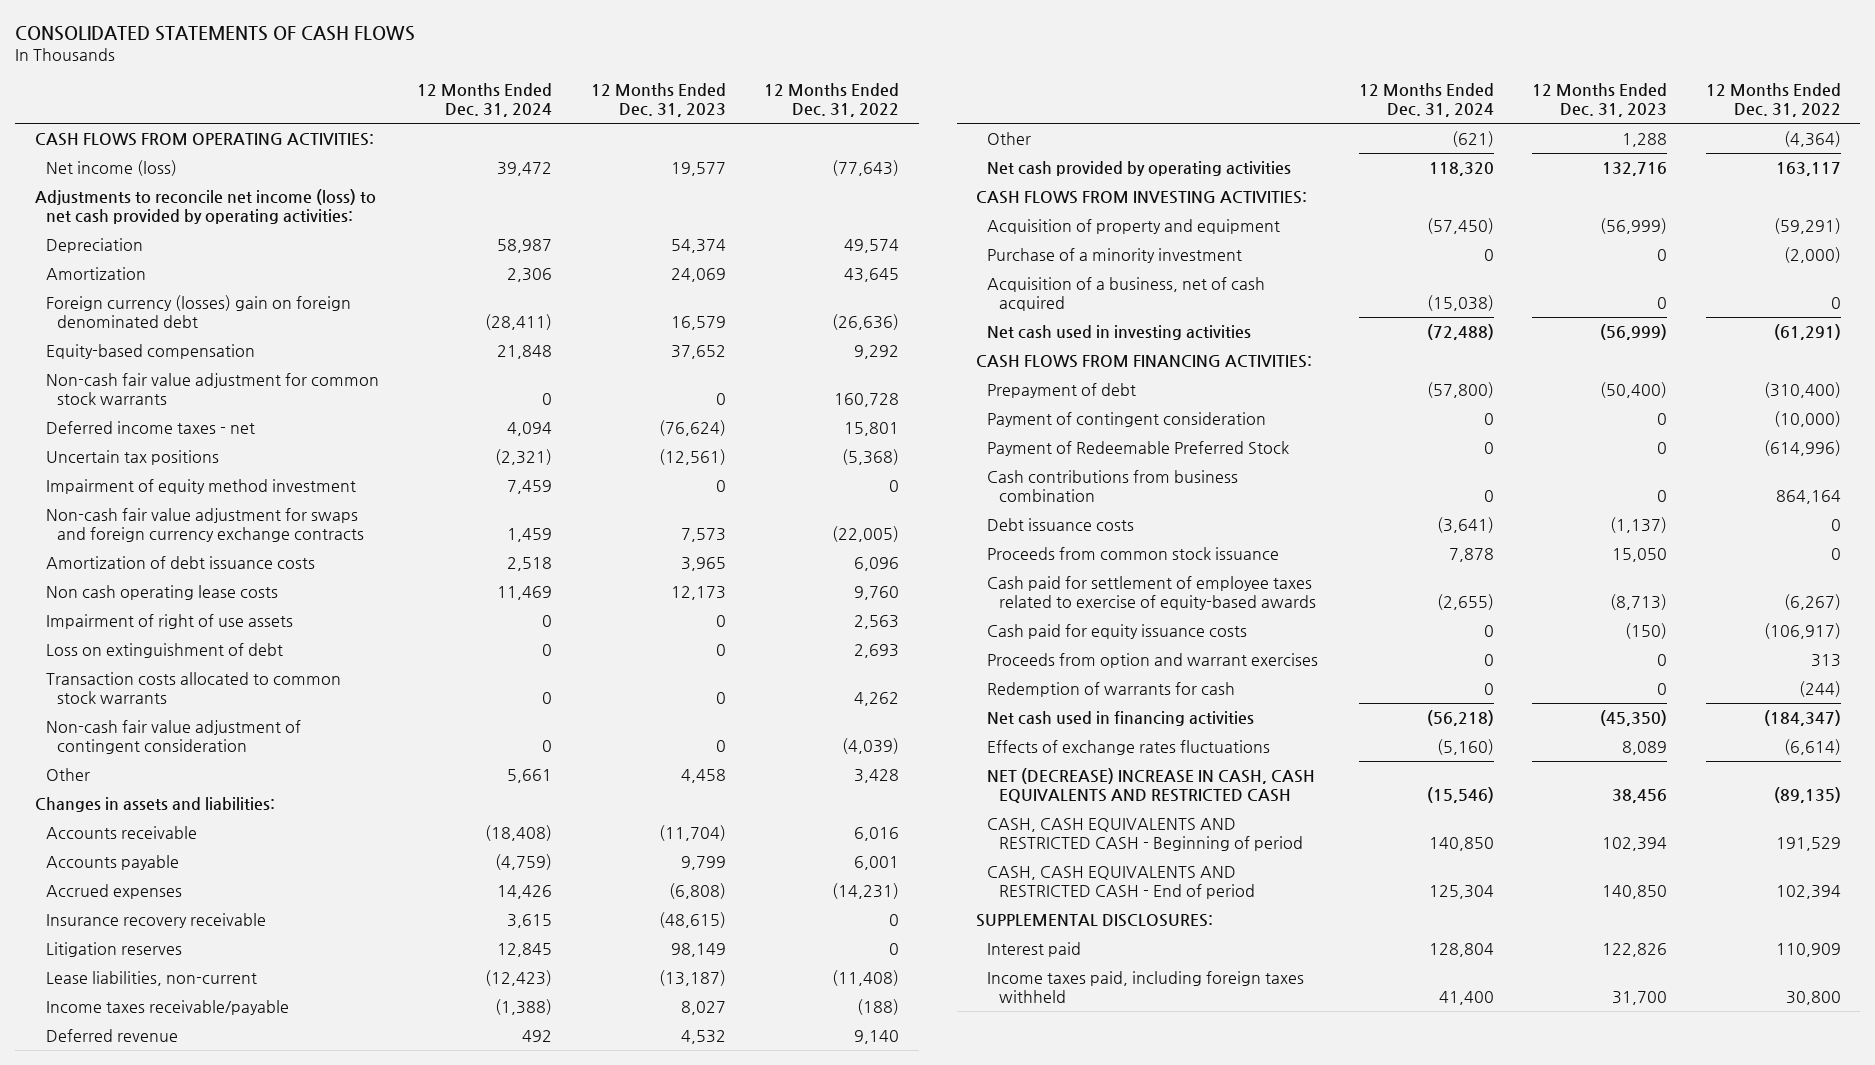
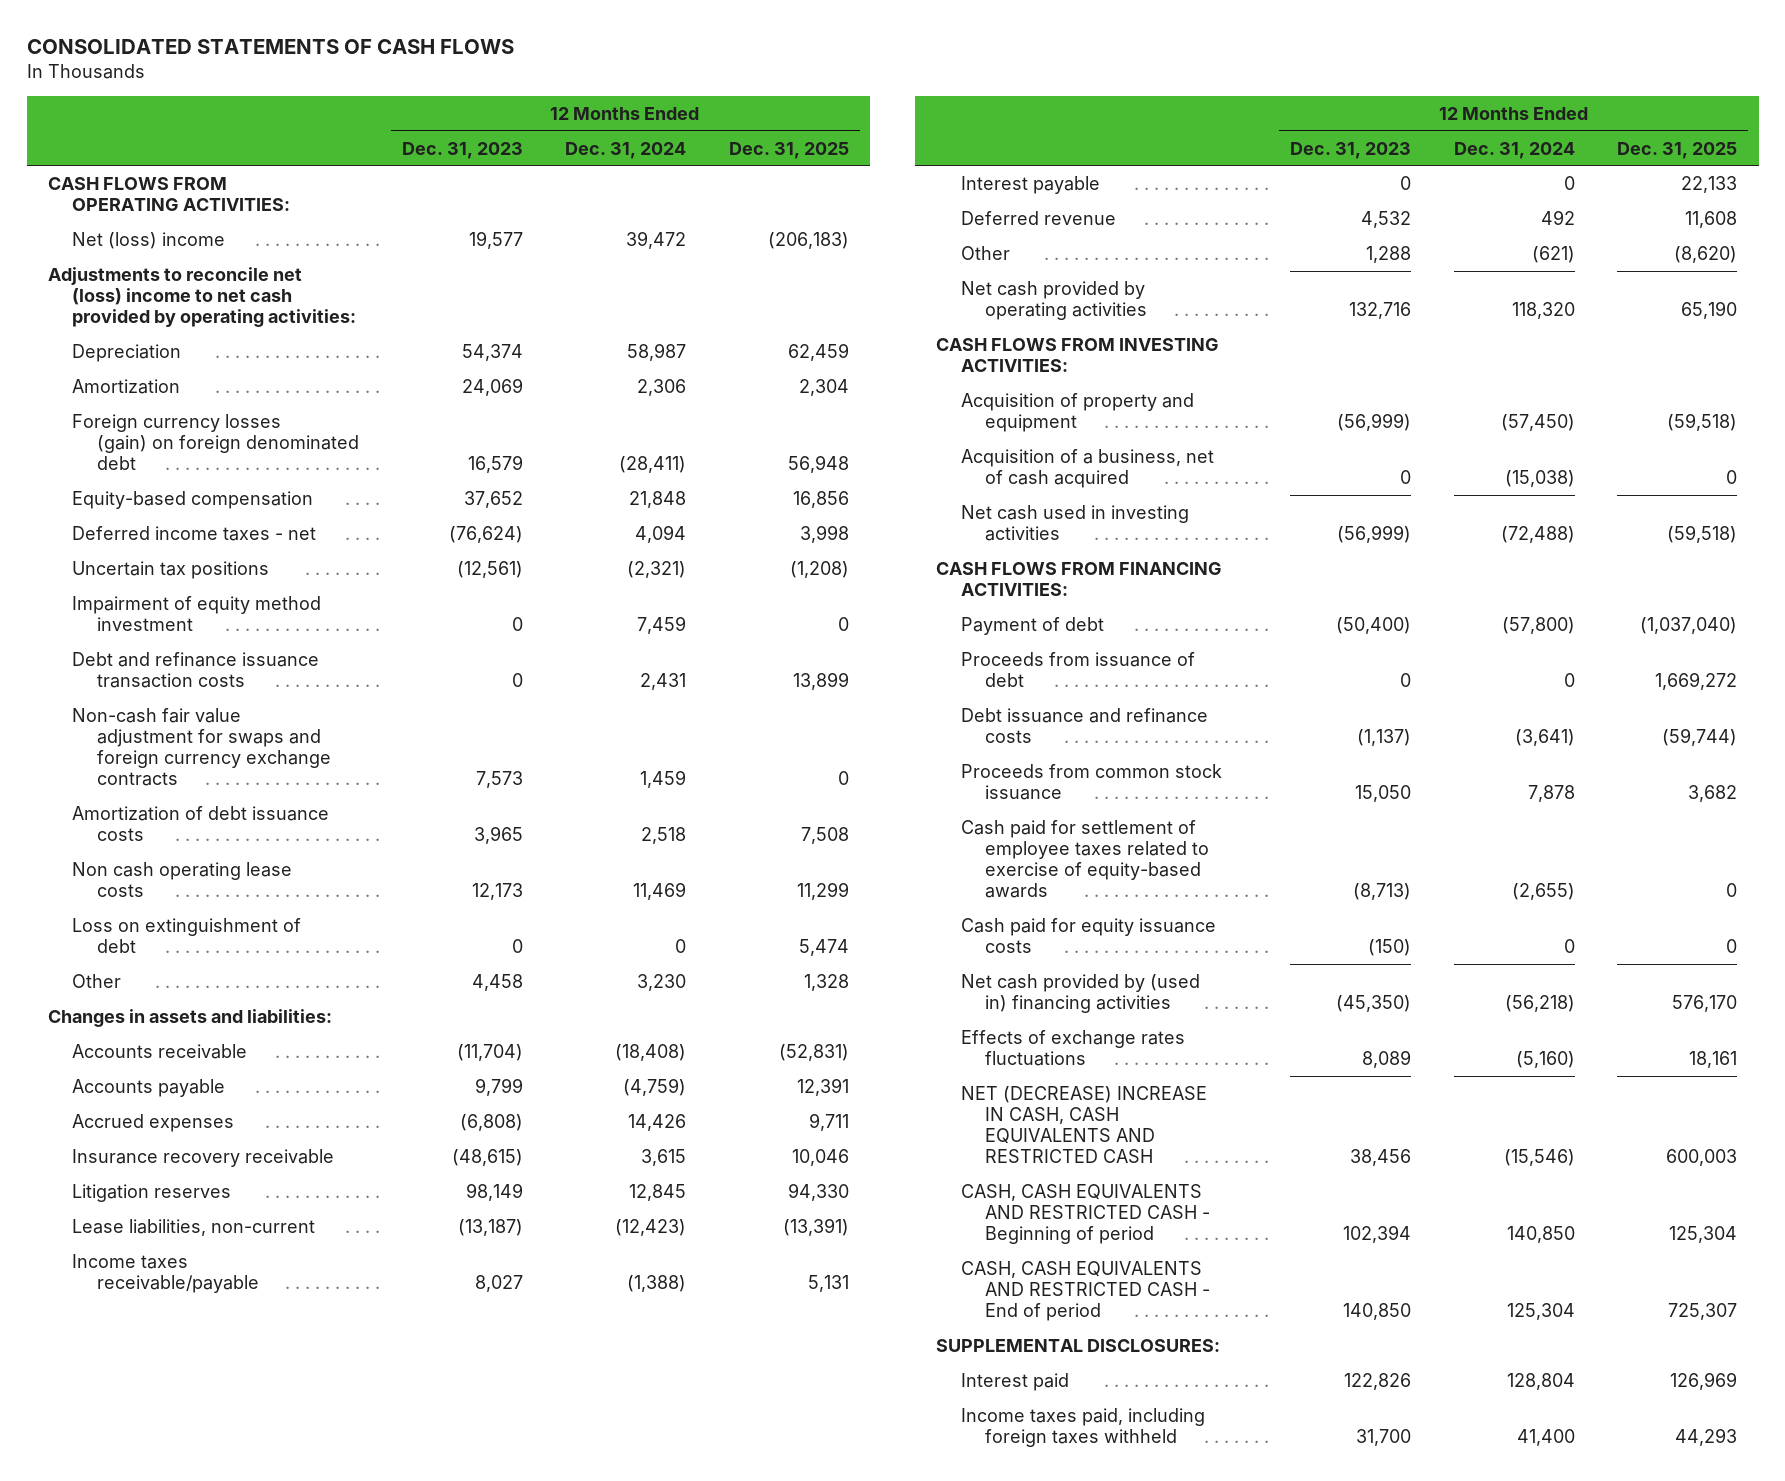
[764,83,900,118] 12 Months Ended Dec. 31, 2022 -> none
none -> [729,141,850,159] Dec. 31, 2025
[46,159,178,176] Net income (loss) -> [72,231,226,249] Net (loss) income
[34,188,376,224] Adjustments to reconcile net income (loss) to net cash provided by operating activities: -> [47,266,357,327] Adjustments to reconcile net (loss) income to net cash provided by operating activities:
[46,294,352,328] Foreign currency (losses) gain on foreign denominated debt -> [72,413,359,470] Foreign currency losses (gain) on foreign denominated debt
[46,372,380,405] Non-cash fair value adjustment for common stock warrants -> none
none -> [72,651,320,688] Debt and refinance issuance transaction costs
[46,613,294,629] Impairment of right of use assets -> none
[46,671,342,704] Transaction costs allocated to common stock warrants -> none
[46,719,302,754] Non-cash fair value adjustment of contingent consideration -> none
[507,768,553,783] 5,661 -> [637,973,687,991] 3,230
none -> [960,175,1100,194] Interest payable
[987,247,1243,263] Purchase of a minority investment -> none
[987,411,1267,427] Payment of contingent consideration -> none
[987,440,1290,456] Payment of Redeemable Preferred Stock -> none
[987,469,1239,502] Cash contributions from business combination -> none
[987,382,1137,398] Prepayment of debt -> [960,616,1104,635] Payment of debt
none -> [960,651,1195,687] Proceeds from issuance of debt
[987,517,1135,531] Debt issuance costs -> [960,707,1208,743] Debt issuance and refinance costs
[987,652,1319,668] Proceeds from option and warrant exercises -> none
[987,681,1236,697] Redemption of warrants for cash -> none
[987,710,1255,726] Net cash used in financing activities -> [960,973,1200,1013] Net cash provided by (used in) financing activities

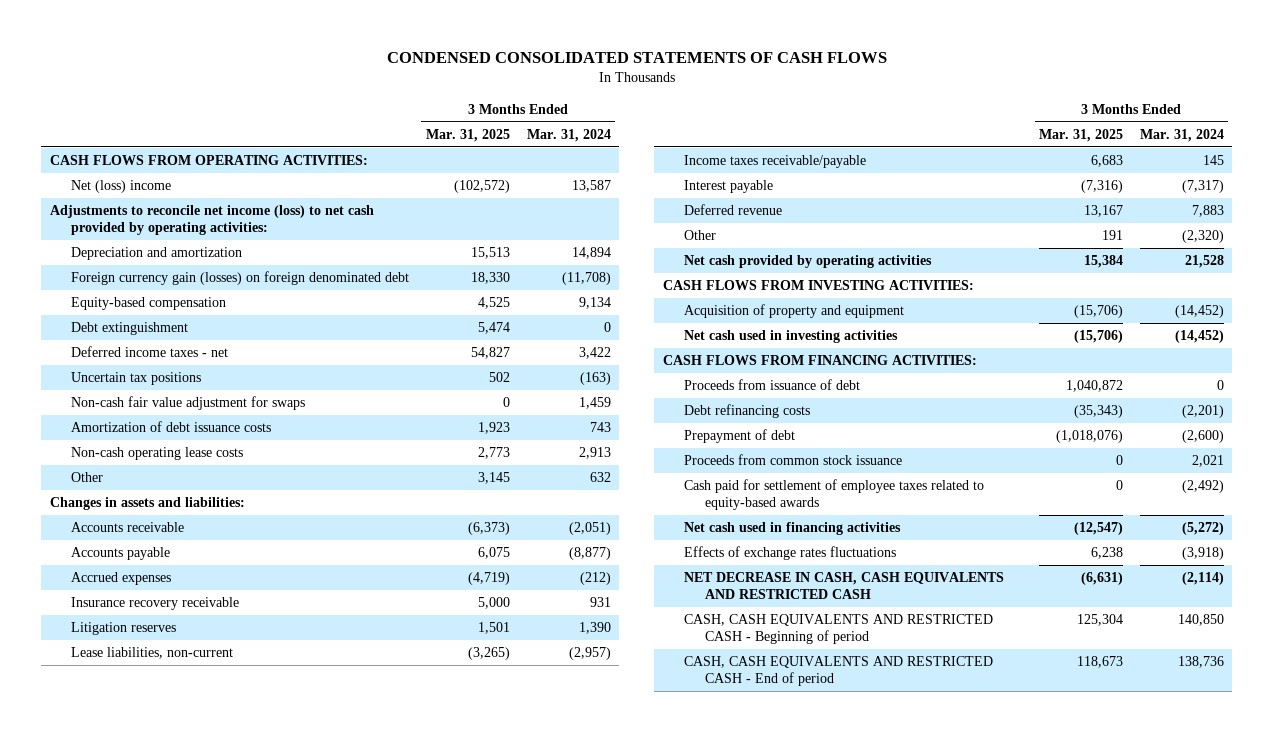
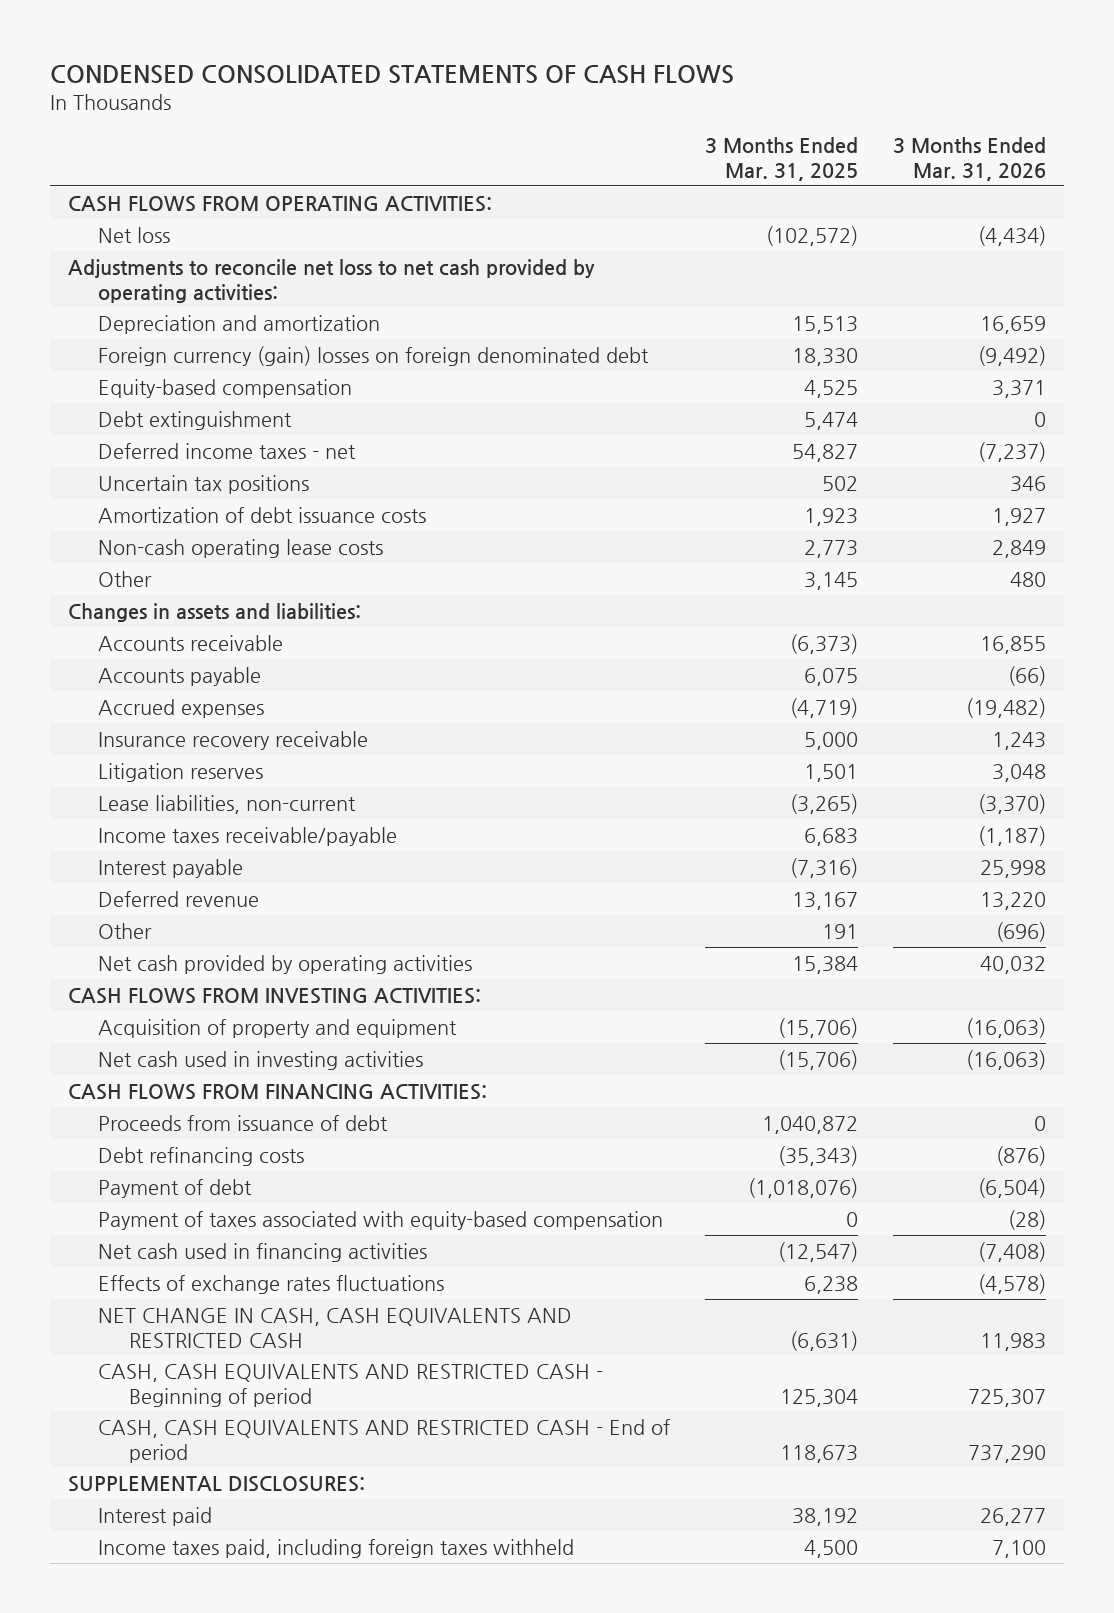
[526,128,611,142] Mar. 31, 2024 -> none
none -> [893,137,1047,181] 3 Months Ended Mar. 31, 2026
[70,180,171,194] Net (loss) income -> [98,226,171,243] Net loss
[49,205,374,235] Adjustments to reconcile net income (loss) to net cash provided by operating activities: -> [67,258,595,303] Adjustments to reconcile net loss to net cash provided by operating activities:
[70,271,409,286] Foreign currency gain (losses) on foreign denominated debt -> [98,345,650,366] Foreign currency (gain) losses on foreign denominated debt
[70,396,305,411] Non-cash fair value adjustment for swaps -> none
[683,454,902,466] Proceeds from common stock issuance -> none
[683,429,795,444] Prepayment of debt -> [98,1178,253,1198] Payment of debt
[683,479,984,510] Cash paid for settlement of employee taxes related to equity-based awards -> [98,1210,664,1230] Payment of taxes associated with equity-based compensation
[683,572,1004,599] NET DECREASE IN CASH, CASH EQUIVALENTS AND RESTRICTED CASH -> [98,1307,573,1348] NET CHANGE IN CASH, CASH EQUIVALENTS AND RESTRICTED CASH
none -> [67,1475,365,1492] SUPPLEMENTAL DISCLOSURES:
none -> [98,1506,213,1526] Interest paid
none -> [98,1538,575,1558] Income taxes paid, including foreign taxes withheld

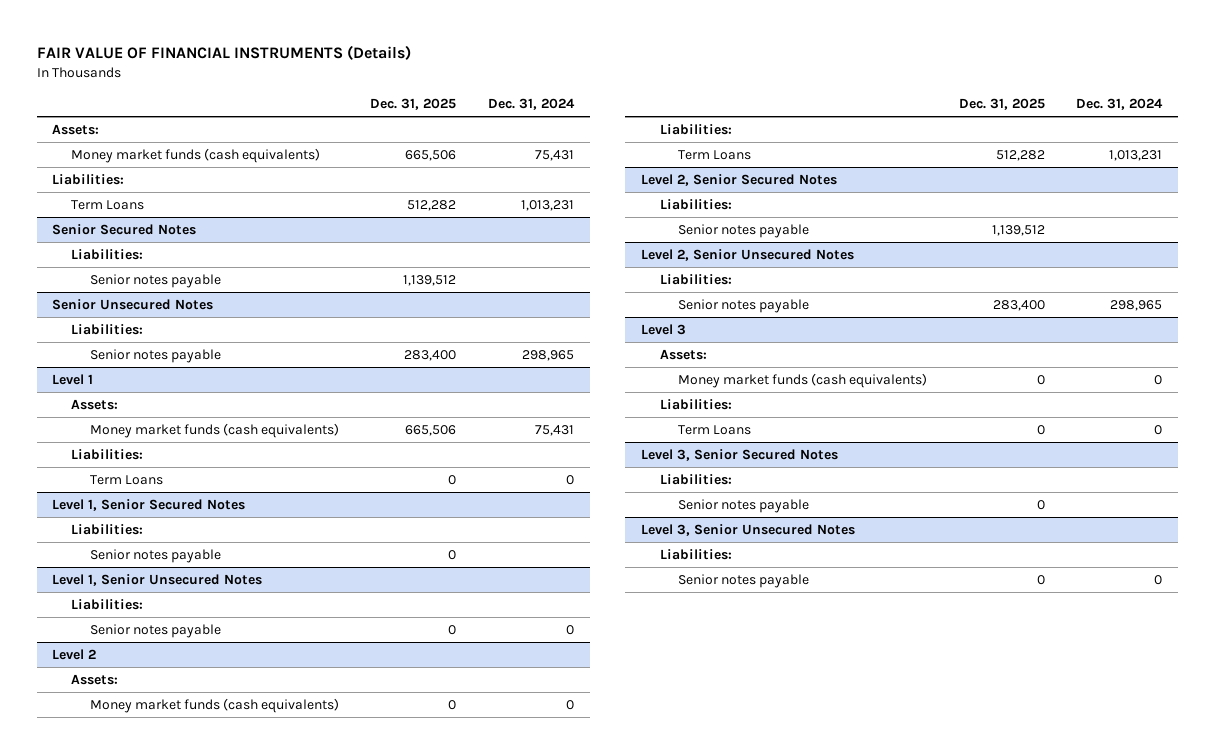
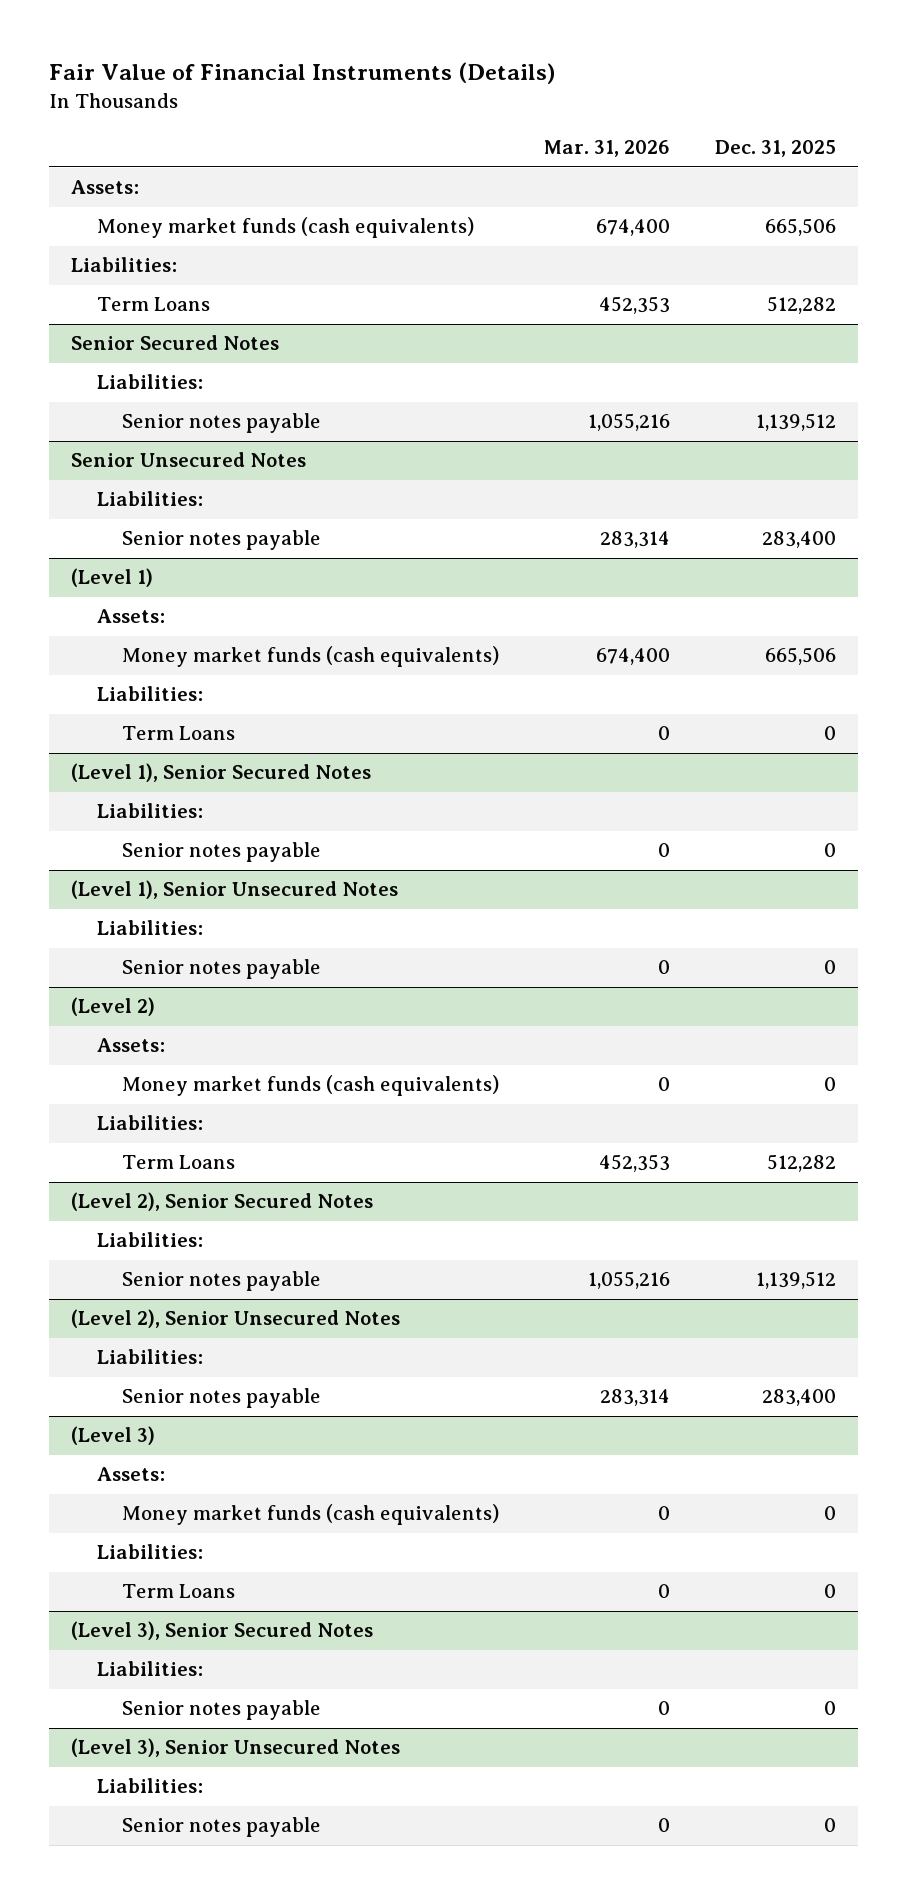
[36,45,411,61] FAIR VALUE OF FINANCIAL INSTRUMENTS (Details) -> [48,62,555,85] Fair Value of Financial Instruments (Details)
[488,98,576,111] Dec. 31, 2024 -> none
none -> [544,140,671,158] Mar. 31, 2026
[52,373,94,385] Level 1 -> [70,568,153,588] (Level 1)
[52,498,246,511] Level 1, Senior Secured Notes -> [70,763,371,783] (Level 1), Senior Secured Notes
[52,573,263,586] Level 1, Senior Unsecured Notes -> [70,880,398,900] (Level 1), Senior Unsecured Notes
[52,648,97,660] Level 2 -> [70,997,155,1017] (Level 2)
[640,173,837,186] Level 2, Senior Secured Notes -> [70,1192,373,1212] (Level 2), Senior Secured Notes
[640,248,854,261] Level 2, Senior Unsecured Notes -> [70,1309,400,1329] (Level 2), Senior Unsecured Notes
[640,323,686,335] Level 3 -> [70,1426,155,1446] (Level 3)
[640,448,838,461] Level 3, Senior Secured Notes -> [70,1621,373,1641] (Level 3), Senior Secured Notes
[640,523,855,536] Level 3, Senior Unsecured Notes -> [70,1738,400,1758] (Level 3), Senior Unsecured Notes

